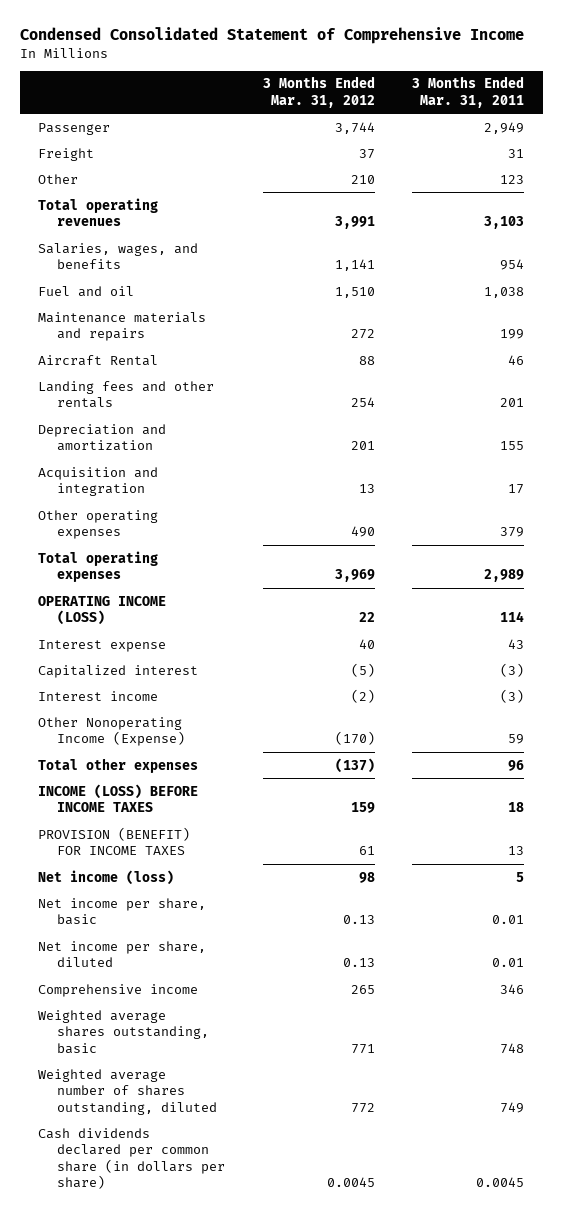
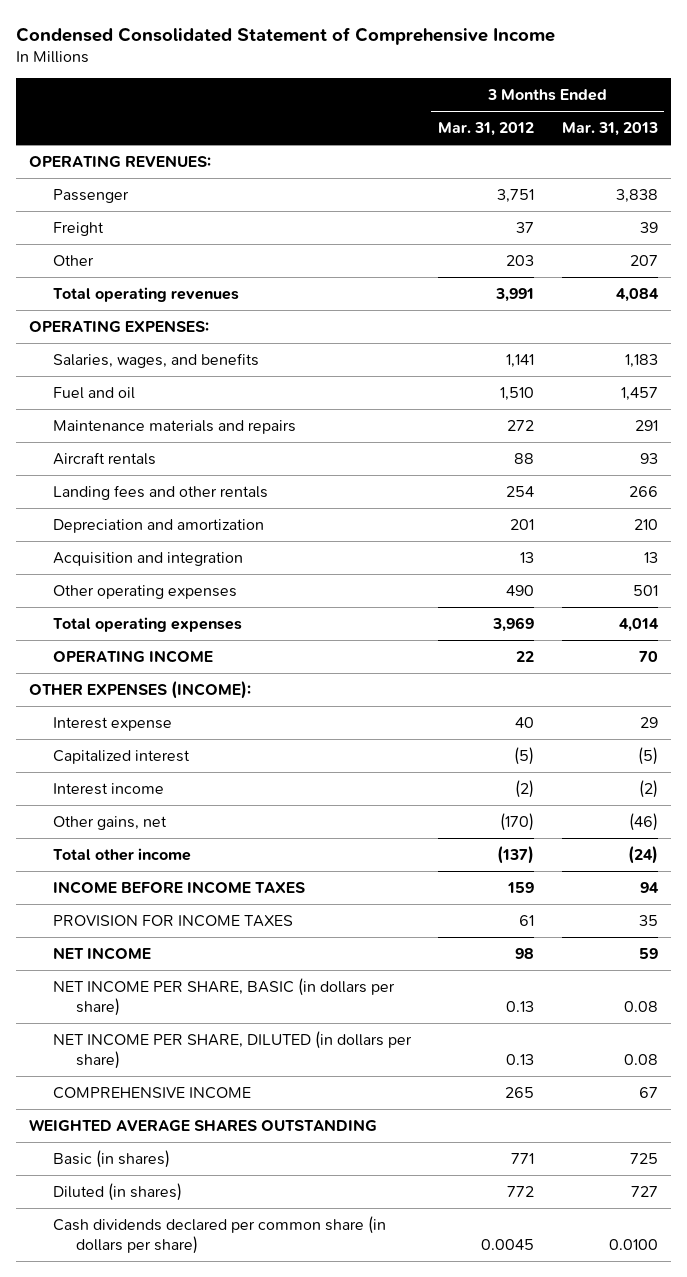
[412,76,525,108] 3 Months Ended Mar. 31, 2011 -> none
none -> [561,122,658,137] Mar. 31, 2013
none -> [29,154,212,167] OPERATING REVENUES:
[334,121,375,134] 3,744 -> [497,188,535,203] 3,751
[350,174,375,184] 210 -> [506,254,535,266] 203
none -> [29,319,210,332] OPERATING EXPENSES:
[38,354,159,366] Aircraft Rental -> [52,451,156,465] Aircraft rentals
[38,595,167,626] OPERATING INCOME (LOSS) -> [52,649,213,663] OPERATING INCOME
none -> [29,680,252,699] OTHER EXPENSES (INCOME):
[38,716,186,747] Other Nonoperating Income (Expense) -> [52,815,167,830] Other gains, net
[38,757,199,773] Total other expenses -> [52,847,191,861] Total other income
[38,783,199,813] INCOME (LOSS) BEFORE INCOME TAXES -> [52,880,305,894] INCOME BEFORE INCOME TAXES
[38,826,191,856] PROVISION (BENEFIT) FOR INCOME TAXES -> [52,914,293,927] PROVISION FOR INCOME TAXES
[38,869,175,885] Net income (loss) -> [52,946,151,960] NET INCOME
[38,897,207,926] Net income per share, basic -> [52,977,395,1017] NET INCOME PER SHARE, BASIC (in dollars per share)
[38,940,207,968] Net income per share, diluted -> [52,1030,412,1070] NET INCOME PER SHARE, DILUTED (in dollars per share)
[38,983,199,997] Comprehensive income -> [52,1086,251,1099] COMPREHENSIVE INCOME
none -> [29,1118,378,1131] WEIGHTED AVERAGE SHARES OUTSTANDING
[38,1009,210,1054] Weighted average shares outstanding, basic -> [52,1149,170,1168] Basic (in shares)
[38,1068,218,1115] Weighted average number of shares outstanding, diluted -> [52,1182,182,1201] Diluted (in shares)

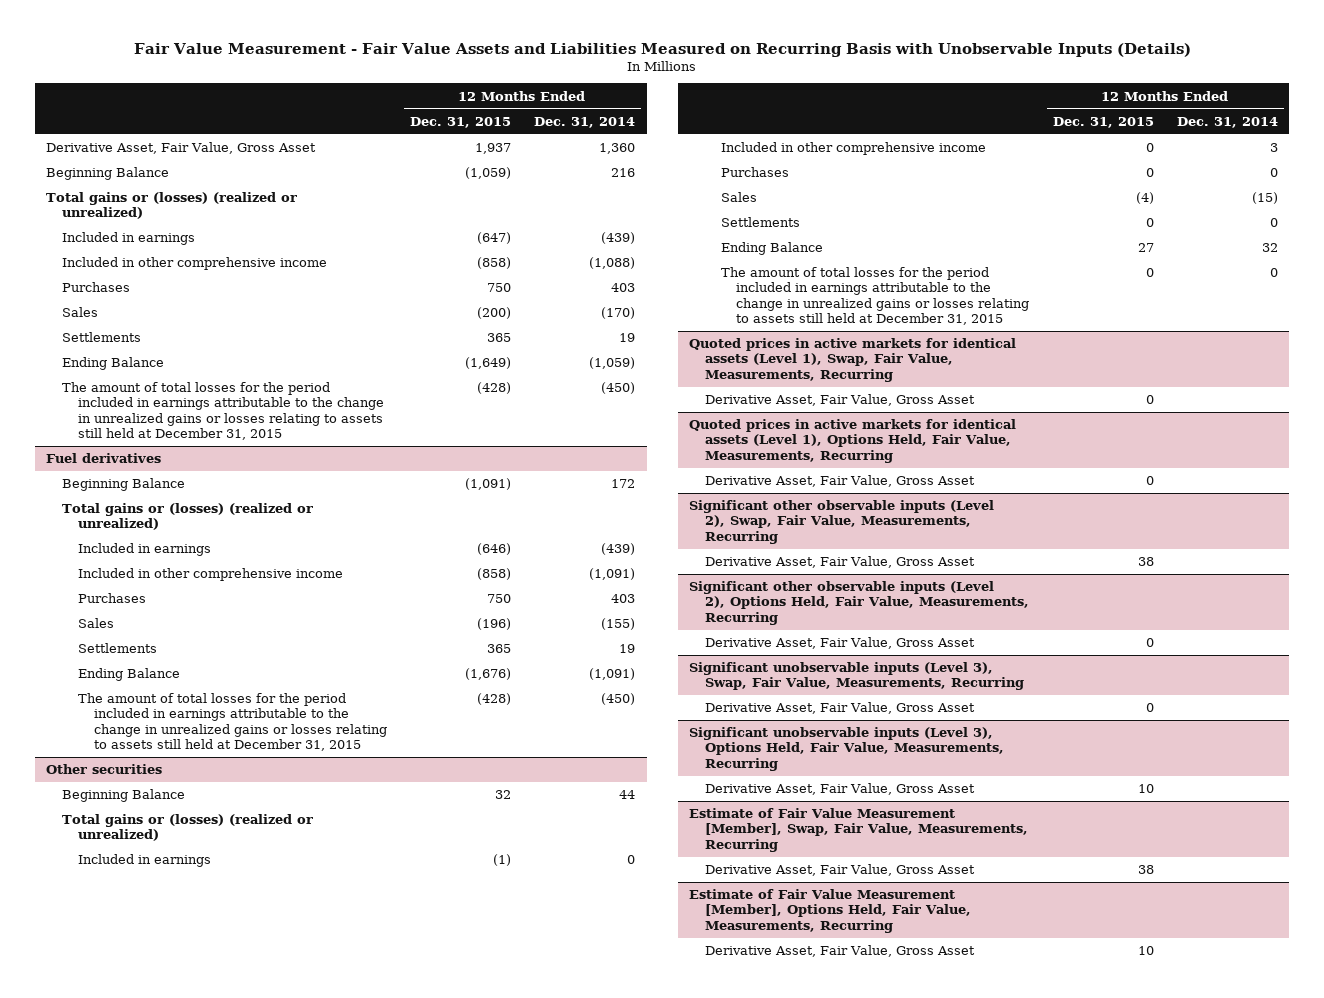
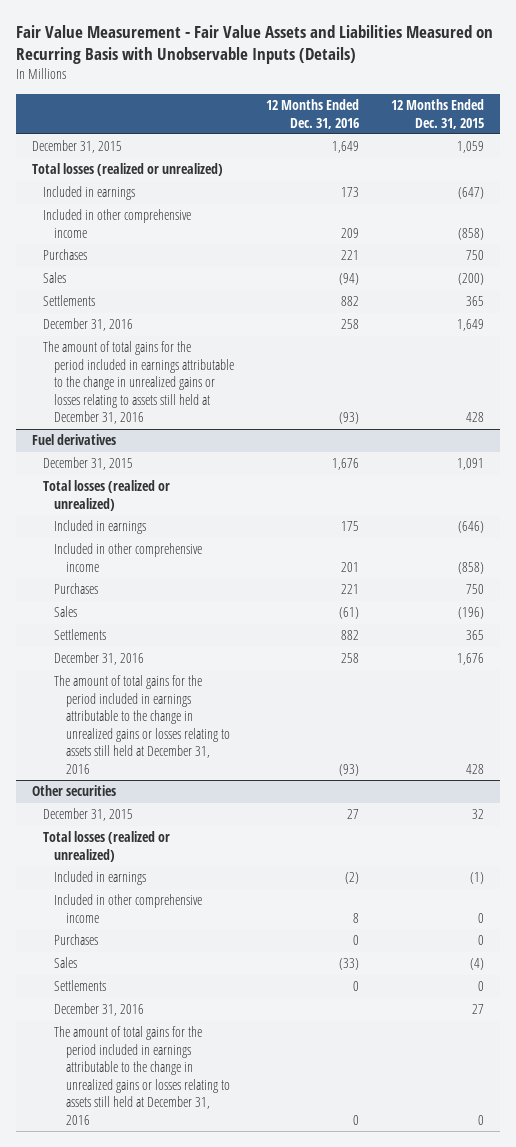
[533,116,635,128] Dec. 31, 2014 -> none
none -> [266,99,360,129] 12 Months Ended Dec. 31, 2016
[46,142,317,155] Derivative Asset, Fair Value, Gross Asset -> none
[46,167,170,181] Beginning Balance -> none
none -> [31,140,122,154] December 31, 2015
[46,192,298,220] Total gains or (losses) (realized or unrealized) -> [31,163,223,177] Total losses (realized or unrealized)
[62,357,165,371] Ending Balance -> none
none -> [43,318,134,332] December 31, 2016
[62,382,384,441] The amount of total losses for the period included in earnings attributable to the change in unrealized gains or losses relating to assets still held at December 31, 2015 -> [43,341,235,425] The amount of total gains for the period included in earnings attributable to the change in unrealized gains or losses relating to assets still held at December 31, 2016
[476,382,511,395] (428) -> [466,412,485,423] 428
[62,478,186,492] Beginning Balance -> none
none -> [43,457,134,471] December 31, 2015
[62,503,314,531] Total gains or (losses) (realized or unrealized) -> [43,480,171,511] Total losses (realized or unrealized)
[77,668,180,682] Ending Balance -> none
none -> [54,652,145,666] December 31, 2016
[77,693,387,752] The amount of total losses for the period included in earnings attributable to the change in unrealized gains or losses relating to assets still held at December 31, 2015 -> [54,675,230,774] The amount of total gains for the period included in earnings attributable to the change in unrealized gains or losses relating to assets still held at December 31, 2016
[476,693,511,706] (428) -> [466,763,485,774] 428
[62,789,186,803] Beginning Balance -> [43,808,134,822] December 31, 2015
[62,814,314,842] Total gains or (losses) (realized or unrealized) -> [43,831,171,862] Total losses (realized or unrealized)
[689,338,1017,382] Quoted prices in active markets for identical assets (Level 1), Swap, Fair Value, Measurements, Recurring -> none
[704,394,975,407] Derivative Asset, Fair Value, Gross Asset -> none
[689,419,1017,463] Quoted prices in active markets for identical assets (Level 1), Options Held, Fair Value, Measurements, Recurring -> none
[704,475,975,488] Derivative Asset, Fair Value, Gross Asset -> none
[689,500,995,544] Significant other observable inputs (Level 2), Swap, Fair Value, Measurements, Recurring -> none
[704,556,975,569] Derivative Asset, Fair Value, Gross Asset -> none
[689,581,1029,625] Significant other observable inputs (Level 2), Options Held, Fair Value, Measurements, Recurring -> none
[704,637,975,650] Derivative Asset, Fair Value, Gross Asset -> none
[689,662,1024,691] Significant unobservable inputs (Level 3), Swap, Fair Value, Measurements, Recurring -> none
[704,702,975,715] Derivative Asset, Fair Value, Gross Asset -> none
[689,727,1004,771] Significant unobservable inputs (Level 3), Options Held, Fair Value, Measurements, Recurring -> none
[704,783,975,796] Derivative Asset, Fair Value, Gross Asset -> none
[689,808,1028,852] Estimate of Fair Value Measurement [Member], Swap, Fair Value, Measurements, Recurring -> none
[704,864,975,877] Derivative Asset, Fair Value, Gross Asset -> none
[689,889,971,933] Estimate of Fair Value Measurement [Member], Options Held, Fair Value, Measurements, Recurring -> none
[704,945,975,958] Derivative Asset, Fair Value, Gross Asset -> none
[720,242,823,256] Ending Balance -> [54,1003,145,1017] December 31, 2016
[720,267,1030,326] The amount of total losses for the period included in earnings attributable to the change in unrealized gains or losses relating to assets still held at December 31, 2015 -> [54,1026,230,1125] The amount of total gains for the period included in earnings attributable to the change in unrealized gains or losses relating to assets still held at December 31, 2016

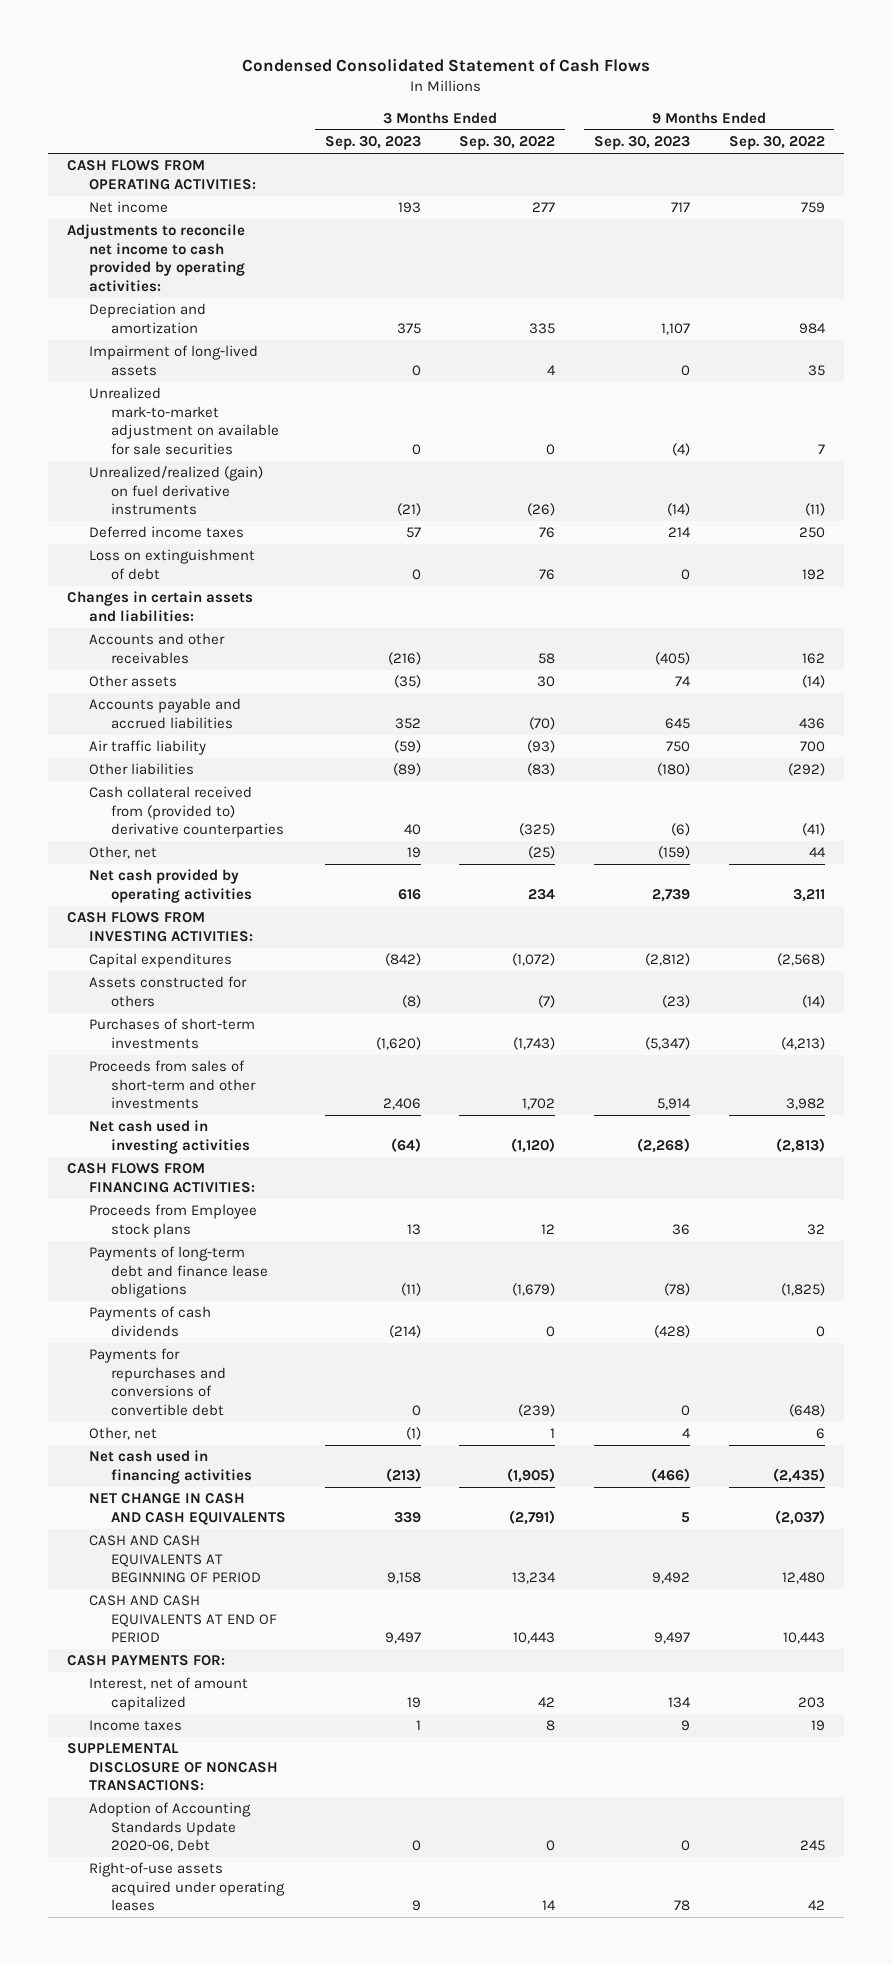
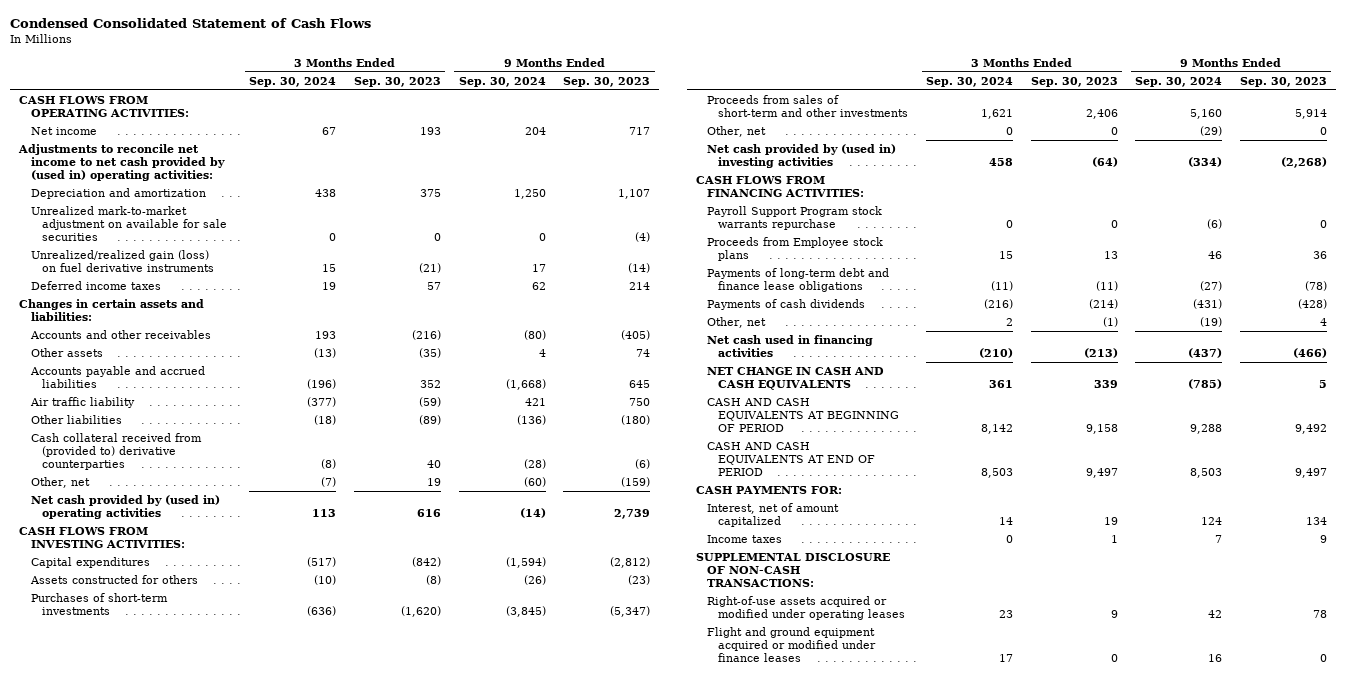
[459,136,556,151] Sep. 30, 2022 -> none
[728,136,825,151] Sep. 30, 2022 -> none
none -> [249,76,337,87] Sep. 30, 2024
none -> [458,76,546,87] Sep. 30, 2024
[67,224,246,292] Adjustments to reconcile net income to cash provided by operating activities: -> [18,143,225,181] Adjustments to reconcile net income to net cash provided by (used in) operating activities:
[88,345,258,376] Impairment of long-lived assets -> none
[88,466,263,516] Unrealized/realized (gain) on fuel derivative instruments -> [30,249,214,272] Unrealized/realized gain (loss) on fuel derivative instruments
[88,549,255,580] Loss on extinguishment of debt -> none
[88,869,252,903] Net cash provided by operating activities -> [30,494,220,519] Net cash provided by (used in) operating activities
none -> [707,125,767,137] Other, net
[88,1120,250,1154] Net cash used in investing activities -> [707,143,897,168] Net cash provided by (used in) investing activities
none -> [707,205,883,230] Payroll Support Program stock warrants repurchase
[88,1348,226,1416] Payments for repurchases and conversions of convertible debt -> none
[88,1802,251,1853] Adoption of Accounting Standards Update 2020-06, Debt -> none
[67,1743,278,1792] SUPPLEMENTAL DISCLOSURE OF NONCASH TRANSACTIONS: -> [695,552,890,587] SUPPLEMENTAL DISCLOSURE OF NON-CASH TRANSACTIONS:
[88,1862,285,1912] Right-of-use assets acquired under operating leases -> [707,595,906,620] Right-of-use assets acquired or modified under operating leases
none -> [707,626,877,662] Flight and ground equipment acquired or modified under finance leases

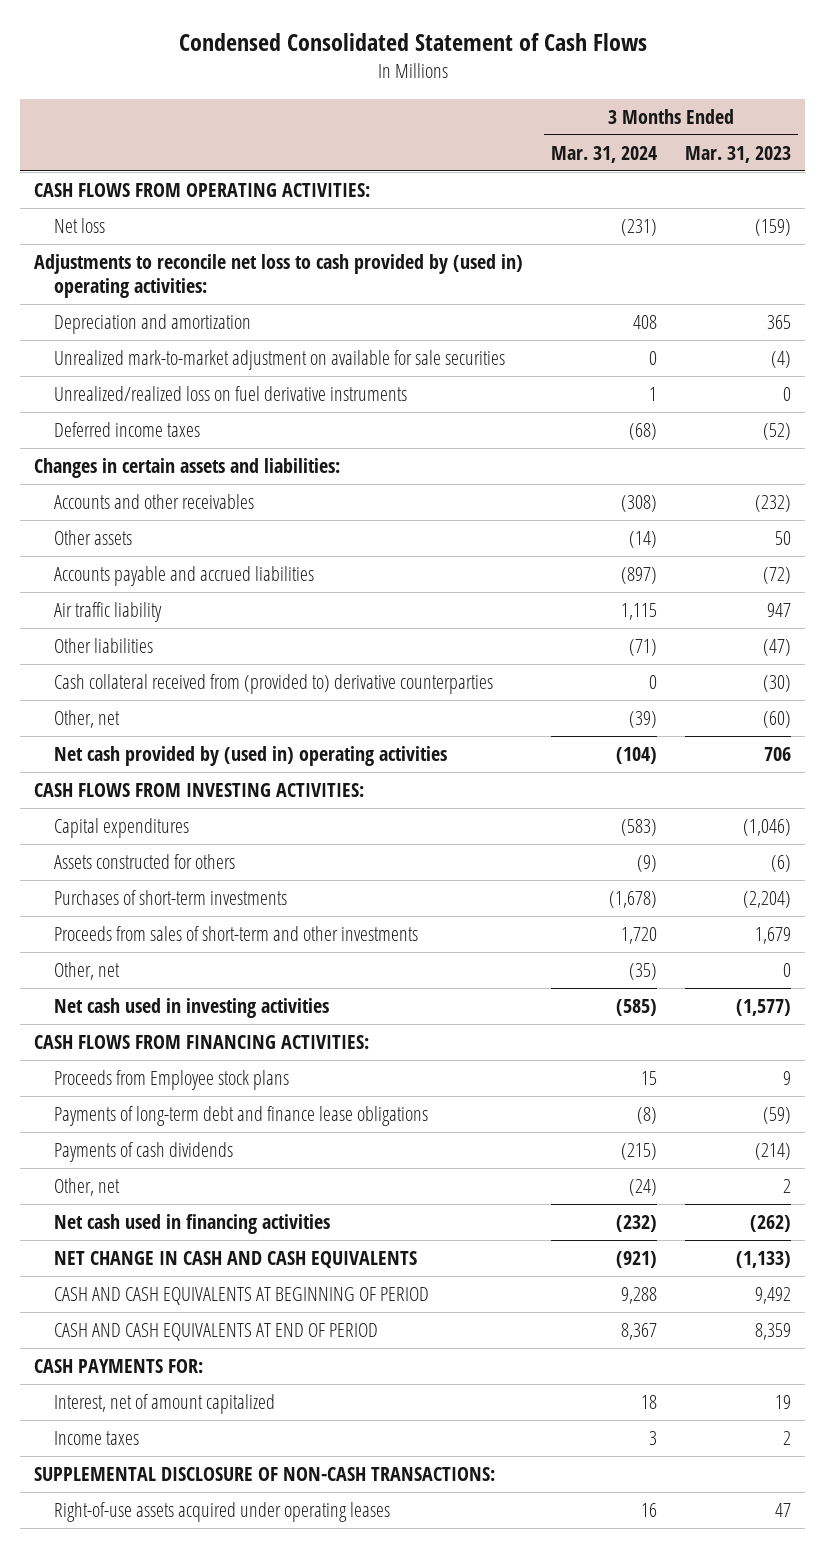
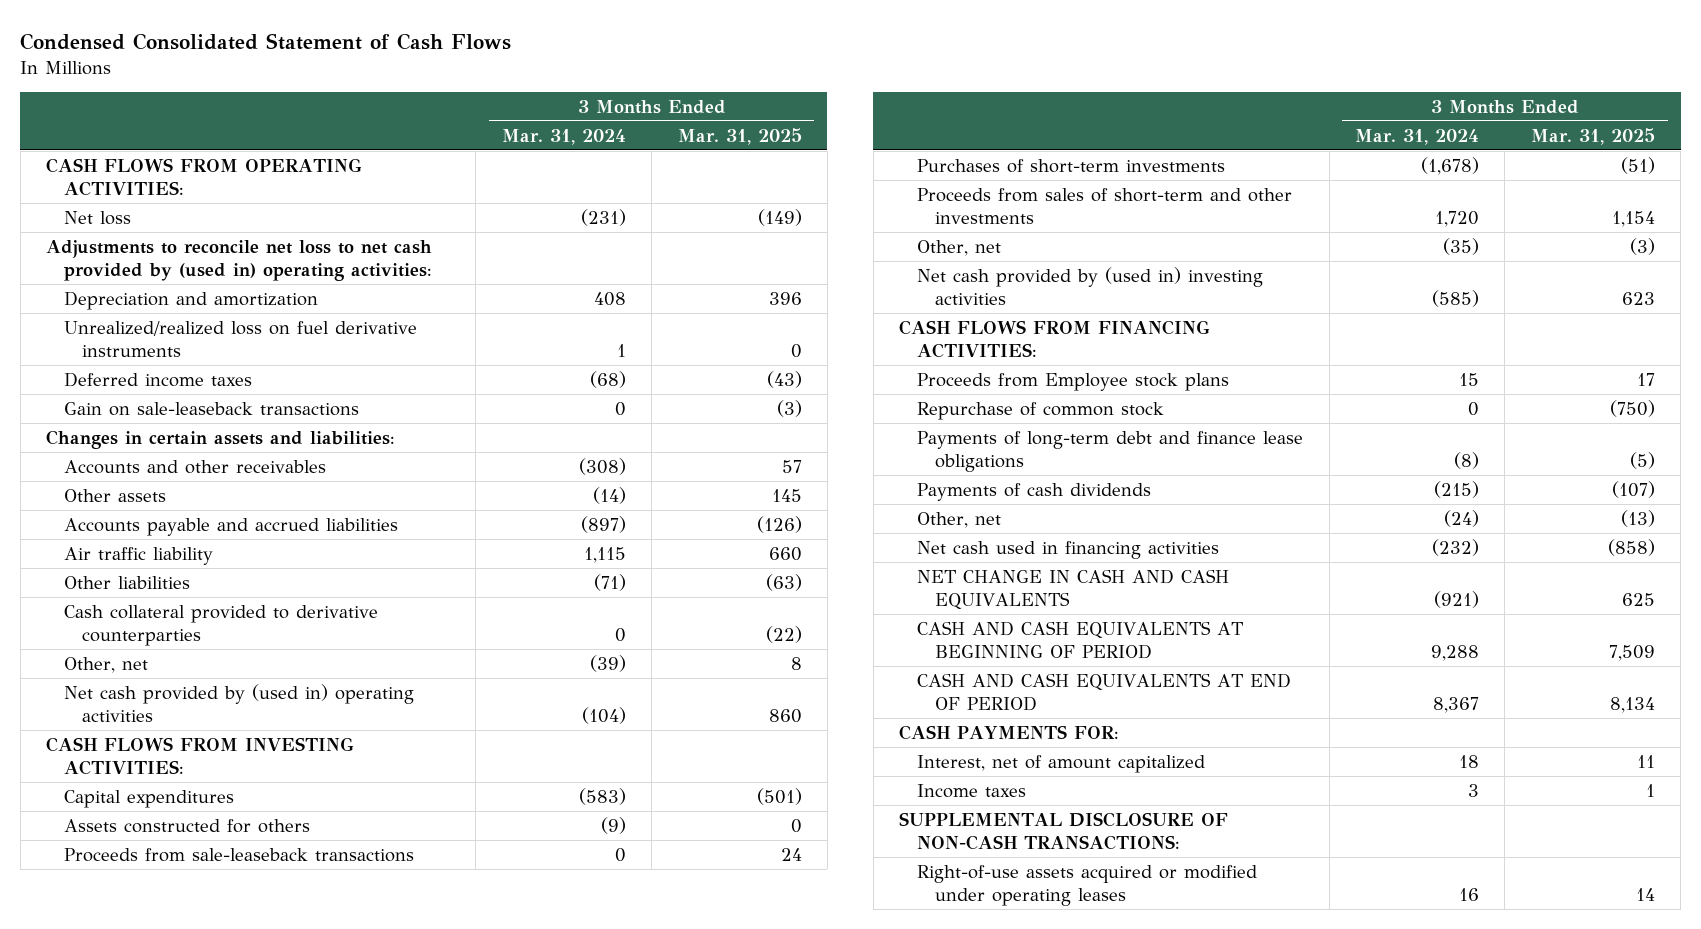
[685,146,792,164] Mar. 31, 2023 -> none
none -> [677,127,802,145] Mar. 31, 2025
[33,254,523,299] Adjustments to reconcile net loss to cash provided by (used in) operating activities: -> [46,239,433,281] Adjustments to reconcile net loss to net cash provided by (used in) operating activities:
[54,350,506,371] Unrealized mark-to-market adjustment on available for sale securities -> none
none -> [64,401,360,416] Gain on sale-leaseback transactions
[54,674,494,695] Cash collateral received from (provided to) derivative counterparties -> [64,604,379,646] Cash collateral provided to derivative counterparties
none -> [64,847,415,862] Proceeds from sale-leaseback transactions
[54,998,330,1019] Net cash used in investing activities -> [917,266,1264,305] Net cash provided by (used in) investing activities
none -> [917,401,1165,420] Repurchase of common stock
[54,1502,391,1523] Right-of-use assets acquired under operating leases -> [917,864,1258,906] Right-of-use assets acquired or modified under operating leases

